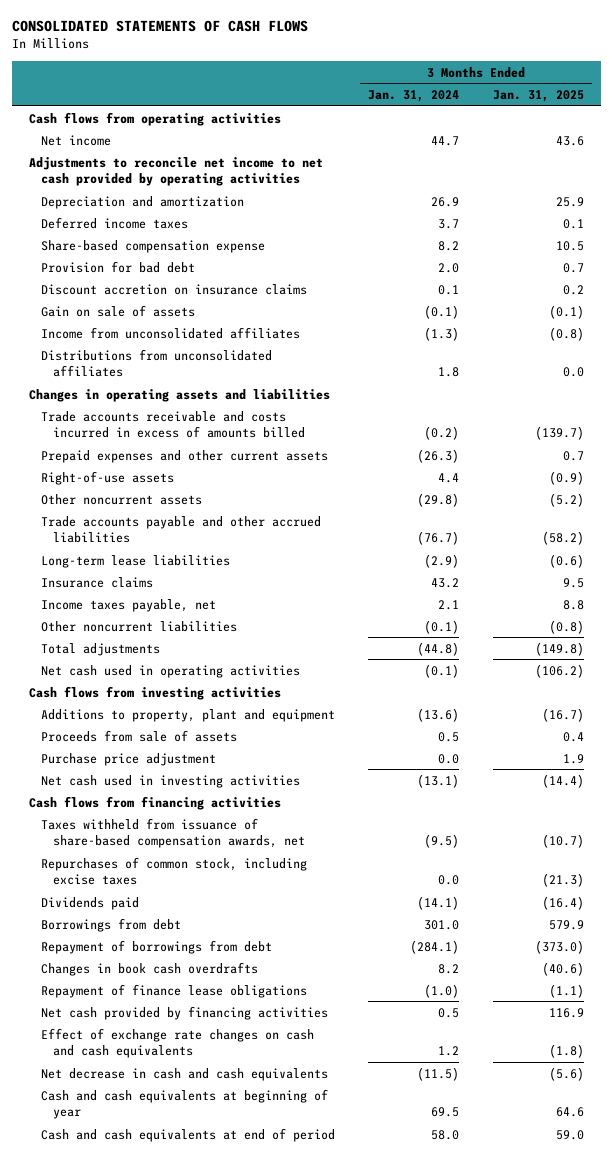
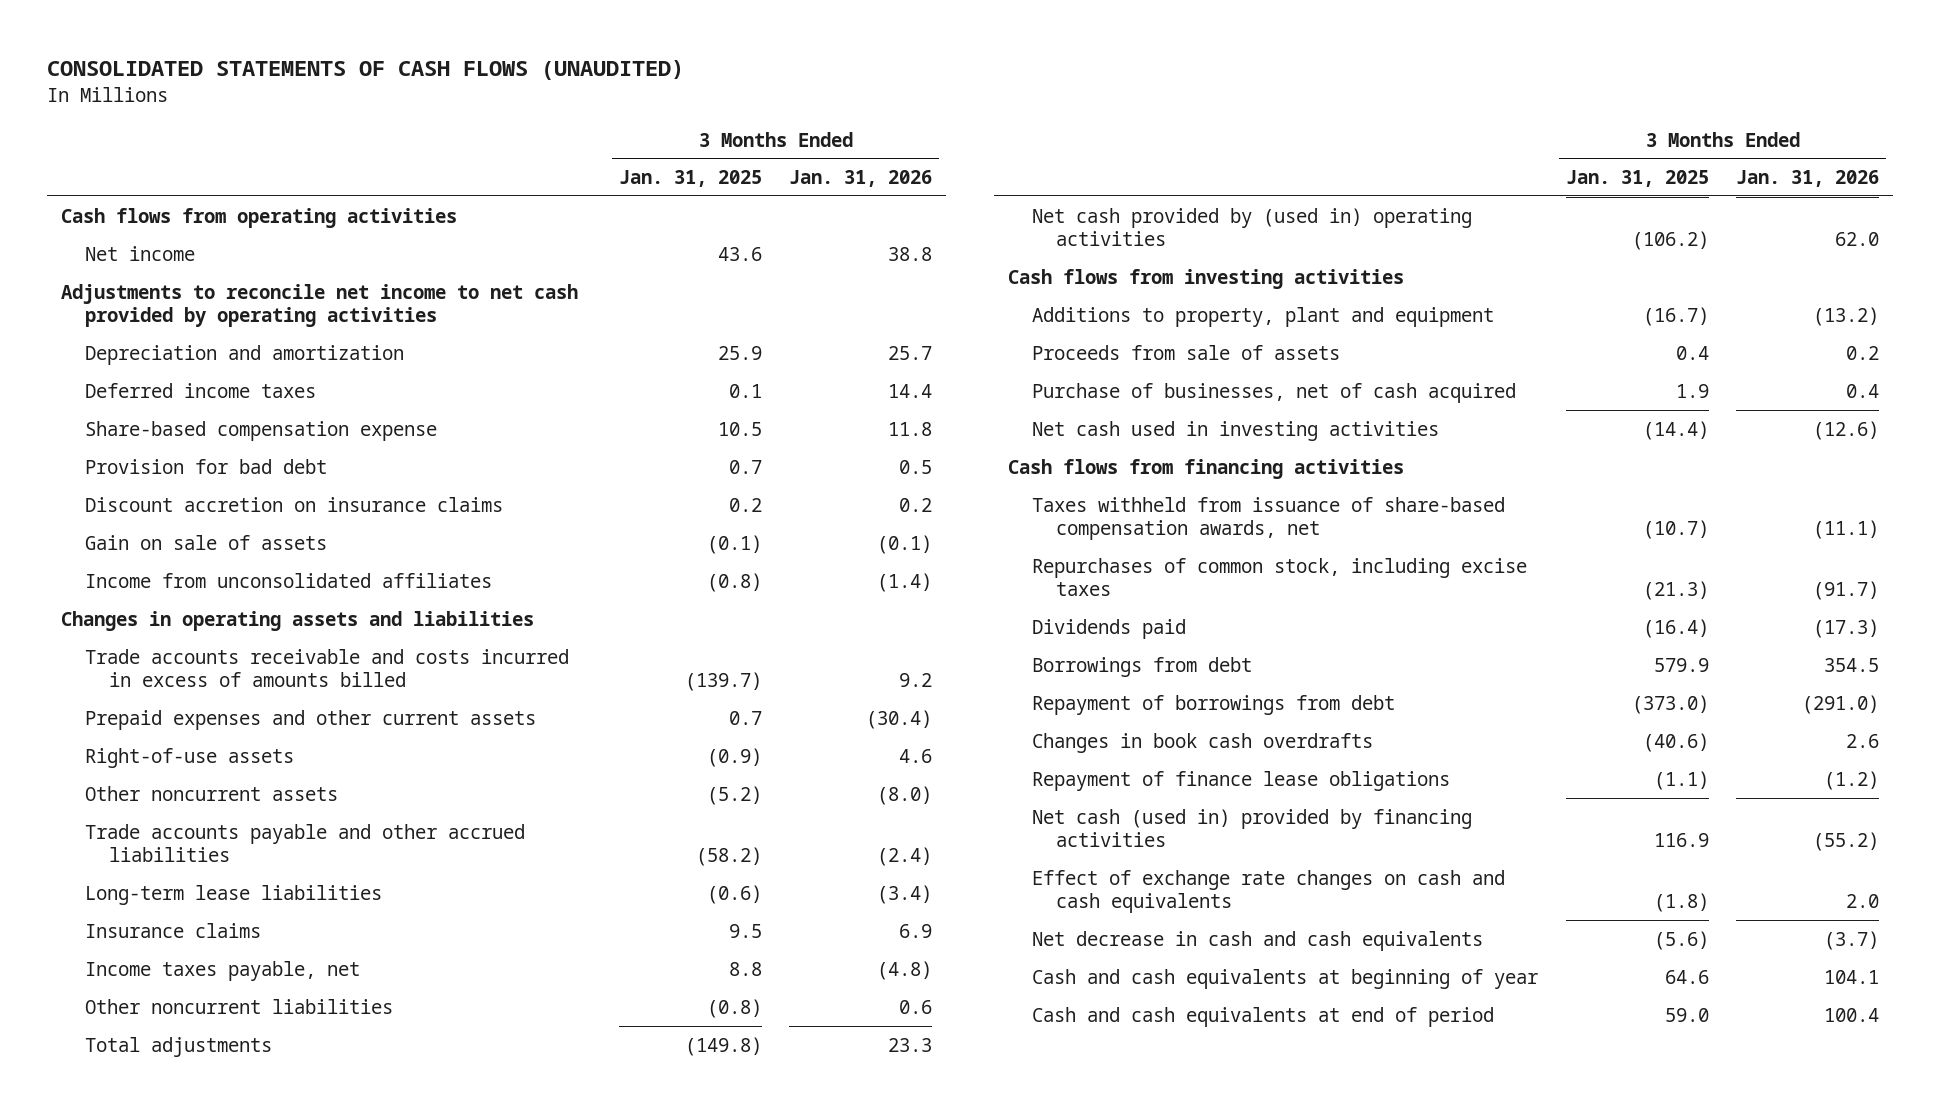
[11,20,308,33] CONSOLIDATED STATEMENTS OF CASH FLOWS -> [46,60,684,81] CONSOLIDATED STATEMENTS OF CASH FLOWS (UNAUDITED)
[368,89,460,102] Jan. 31, 2024 -> none
none -> [789,170,933,188] Jan. 31, 2026
[40,348,272,377] Distributions from unconsolidated affiliates -> none
[40,664,300,678] Net cash used in operating activities -> [1031,207,1472,247] Net cash provided by (used in) operating activities
[40,752,216,766] Purchase price adjustment -> none
none -> [1031,382,1516,403] Purchase of businesses, net of cash acquired
[40,1005,328,1020] Net cash provided by financing activities -> [1031,808,1472,848] Net cash (used in) provided by financing activities

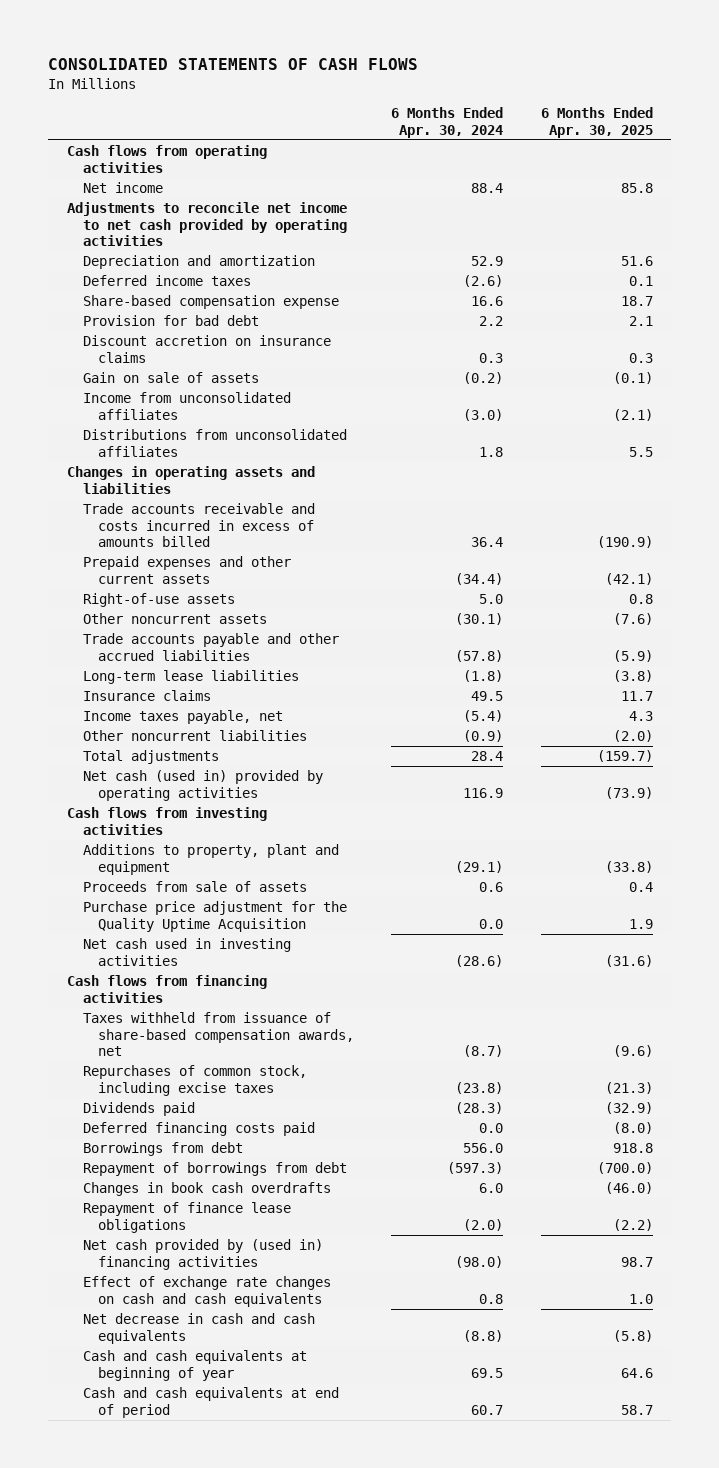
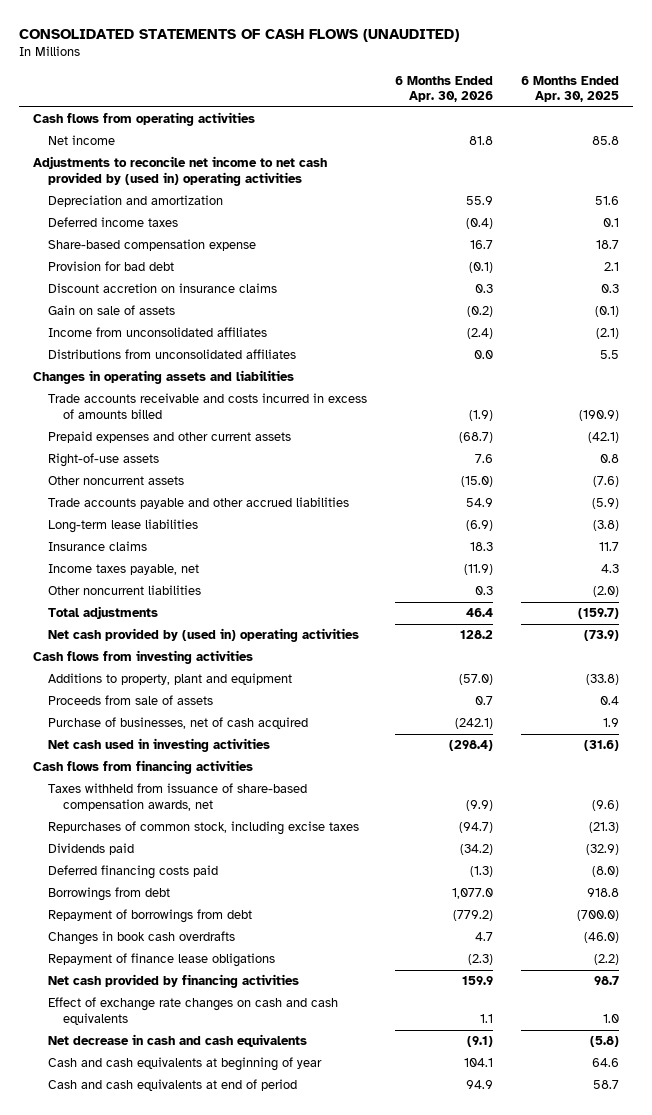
[48,57,419,70] CONSOLIDATED STATEMENTS OF CASH FLOWS -> [19,29,460,43] CONSOLIDATED STATEMENTS OF CASH FLOWS (UNAUDITED)
[391,106,504,138] 6 Months Ended Apr. 30, 2024 -> none
none -> [395,75,494,103] 6 Months Ended Apr. 30, 2026
[66,202,347,247] Adjustments to reconcile net income to net cash provided by operating activities -> [33,156,328,186] Adjustments to reconcile net income to net cash provided by (used in) operating activities
[82,770,323,801] Net cash (used in) provided by operating activities -> [48,628,360,643] Net cash provided by (used in) operating activities
[82,901,347,932] Purchase price adjustment for the Quality Uptime Acquisition -> none
none -> [48,717,309,730] Purchase of businesses, net of cash acquired
[82,1239,323,1270] Net cash provided by (used in) financing activities -> [48,974,300,989] Net cash provided by financing activities

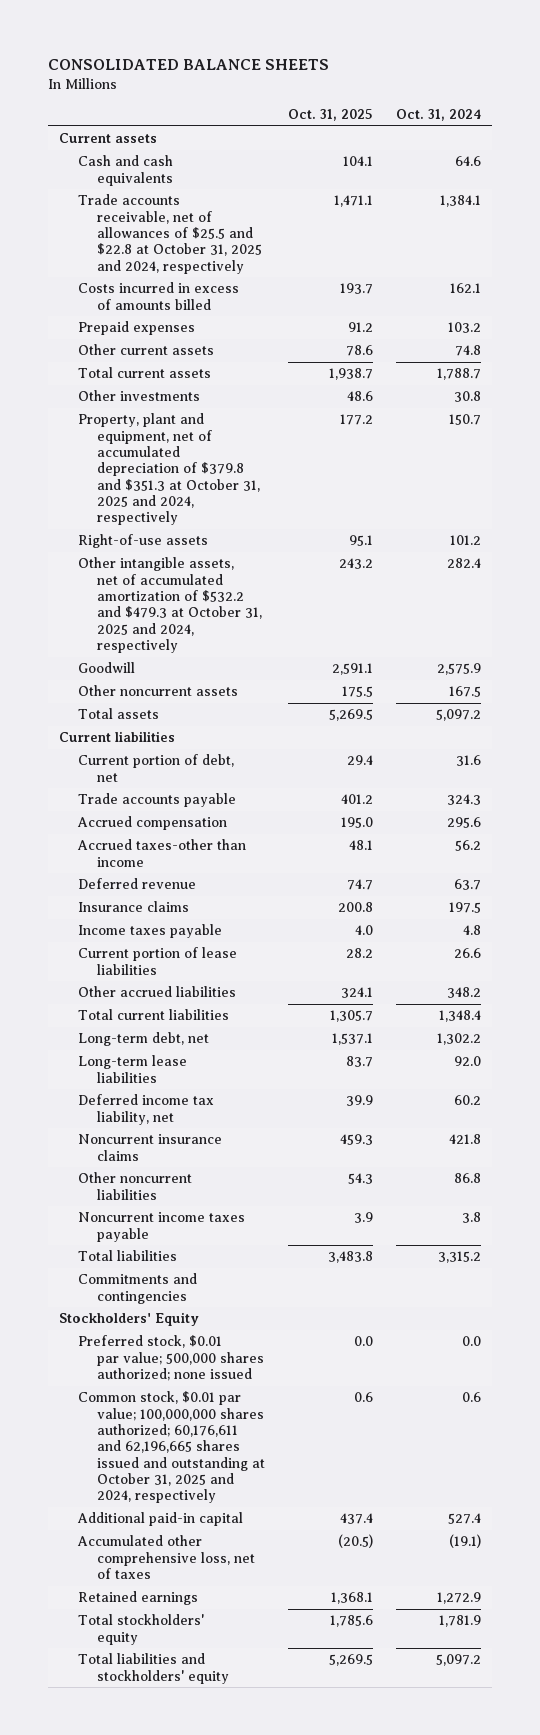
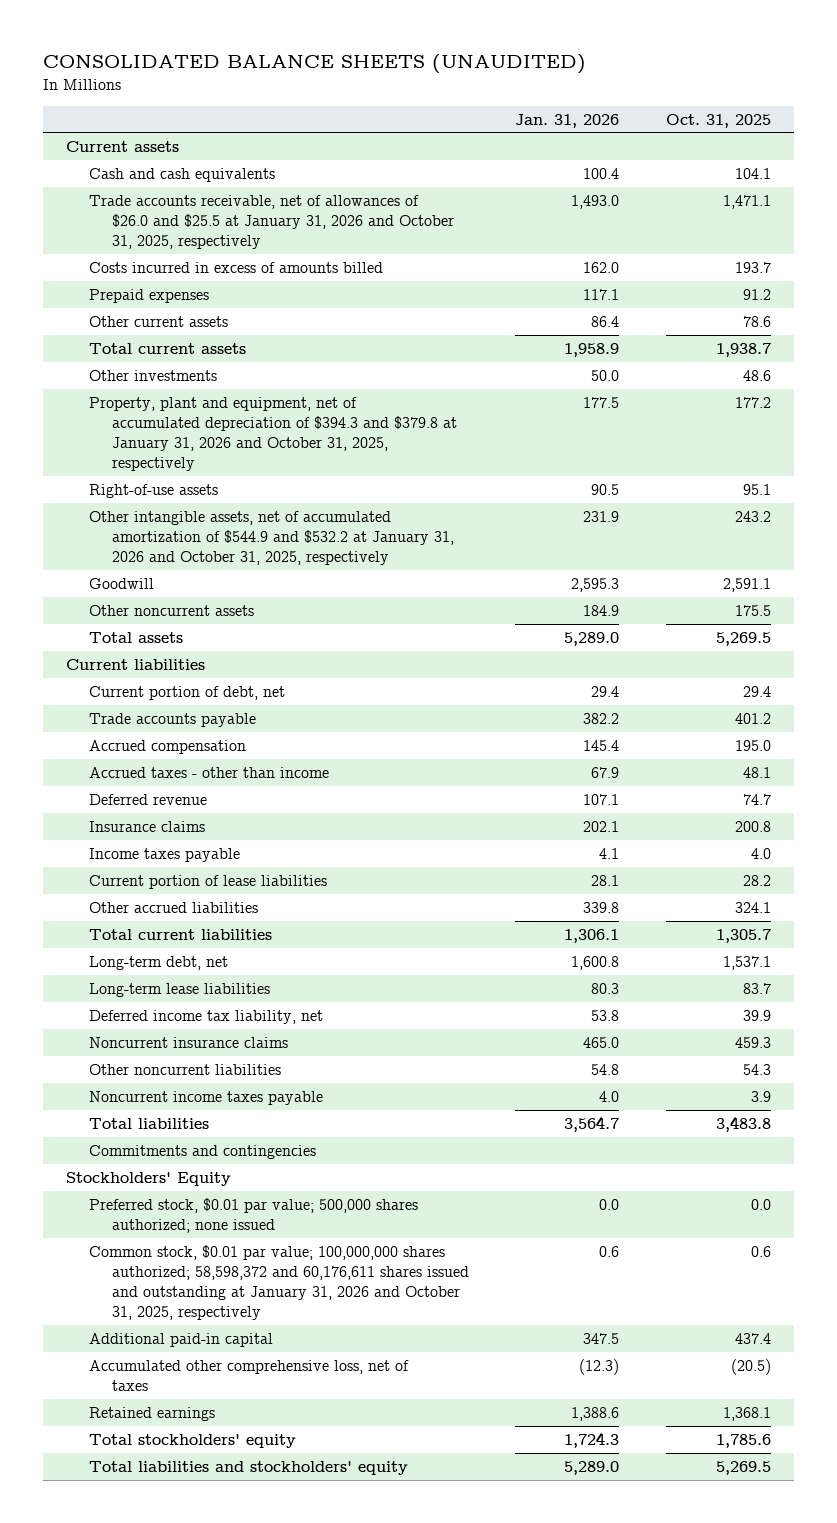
[48,58,330,70] CONSOLIDATED BALANCE SHEETS -> [43,54,587,75] CONSOLIDATED BALANCE SHEETS (UNAUDITED)
[395,108,481,121] Oct. 31, 2024 -> none
none -> [515,113,620,128] Jan. 31, 2026
[78,194,263,274] Trade accounts receivable, net of allowances of $25.5 and $22.8 at October 31, 2025 and 2024, respectively -> [89,194,455,249] Trade accounts receivable, net of allowances of $26.0 and $25.5 at January 31, 2026 and October 31, 2025, respectively
[78,413,261,526] Property, plant and equipment, net of accumulated depreciation of $379.8 and $351.3 at October 31, 2025 and 2024, respectively -> [89,396,458,472] Property, plant and equipment, net of accumulated depreciation of $394.3 and $379.8 at January 31, 2026 and October 31, 2025, respectively
[78,557,263,653] Other intangible assets, net of accumulated amortization of $532.2 and $479.3 at October 31, 2025 and 2024, respectively -> [89,510,455,565] Other intangible assets, net of accumulated amortization of $544.9 and $532.2 at January 31, 2026 and October 31, 2025, respectively
[77,839,247,867] Accrued taxes-other than income -> [89,766,330,778] Accrued taxes - other than income
[78,1391,266,1504] Common stock, $0.01 par value; 100,000,000 shares authorized; 60,176,611 and 62,196,665 shares issued and outstanding at October 31, 2025 and 2024, respectively -> [89,1244,470,1321] Common stock, $0.01 par value; 100,000,000 shares authorized; 58,598,372 and 60,176,611 shares issued and outstanding at January 31, 2026 and October 31, 2025, respectively

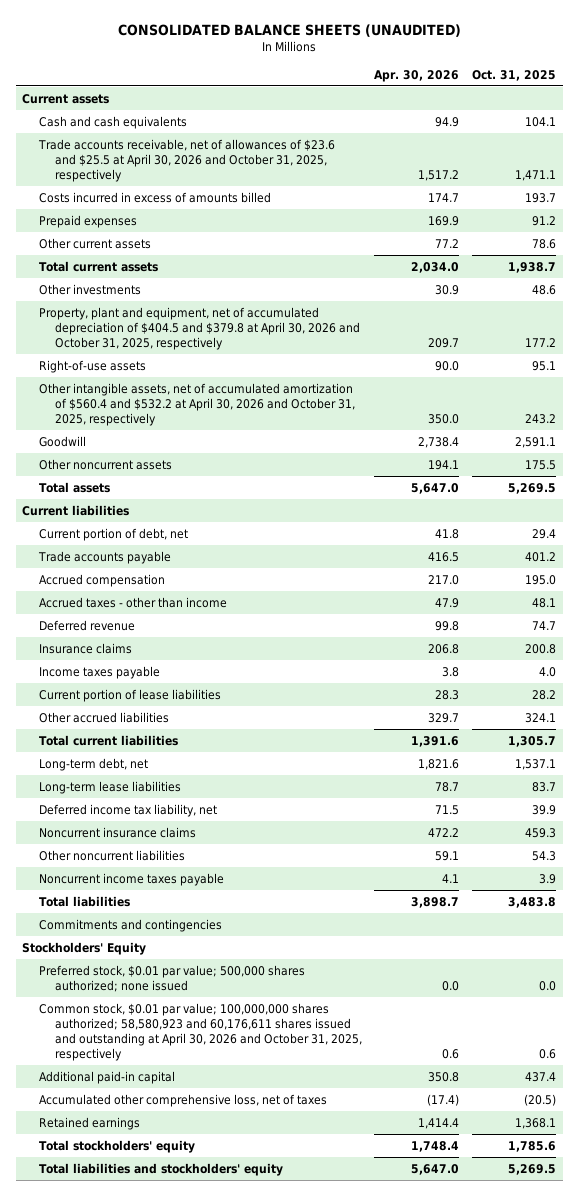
[515,113,620,128] Jan. 31, 2026 -> none
none -> [374,69,460,82] Apr. 30, 2026
[89,194,455,249] Trade accounts receivable, net of allowances of $26.0 and $25.5 at January 31, 2026 and October 31, 2025, respectively -> [37,138,335,182] Trade accounts receivable, net of allowances of $23.6 and $25.5 at April 30, 2026 and October 31, 2025, respectively
[89,396,458,472] Property, plant and equipment, net of accumulated depreciation of $394.3 and $379.8 at January 31, 2026 and October 31, 2025, respectively -> [38,306,360,350] Property, plant and equipment, net of accumulated depreciation of $404.5 and $379.8 at April 30, 2026 and October 31, 2025, respectively
[89,510,455,565] Other intangible assets, net of accumulated amortization of $544.9 and $532.2 at January 31, 2026 and October 31, 2025, respectively -> [38,382,355,426] Other intangible assets, net of accumulated amortization of $560.4 and $532.2 at April 30, 2026 and October 31, 2025, respectively
[89,1244,470,1321] Common stock, $0.01 par value; 100,000,000 shares authorized; 58,598,372 and 60,176,611 shares issued and outstanding at January 31, 2026 and October 31, 2025, respectively -> [38,1002,362,1061] Common stock, $0.01 par value; 100,000,000 shares authorized; 58,580,923 and 60,176,611 shares issued and outstanding at April 30, 2026 and October 31, 2025, respectively

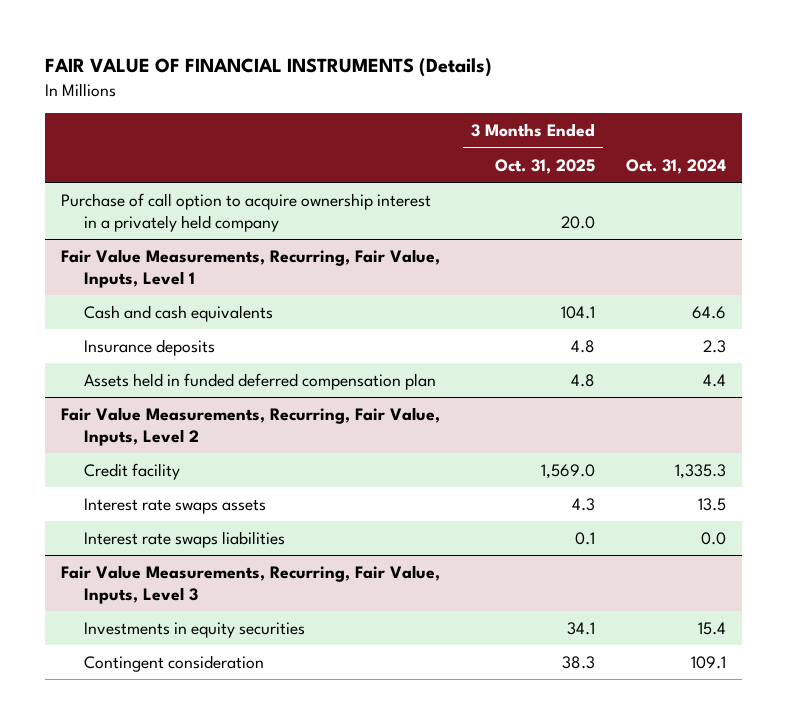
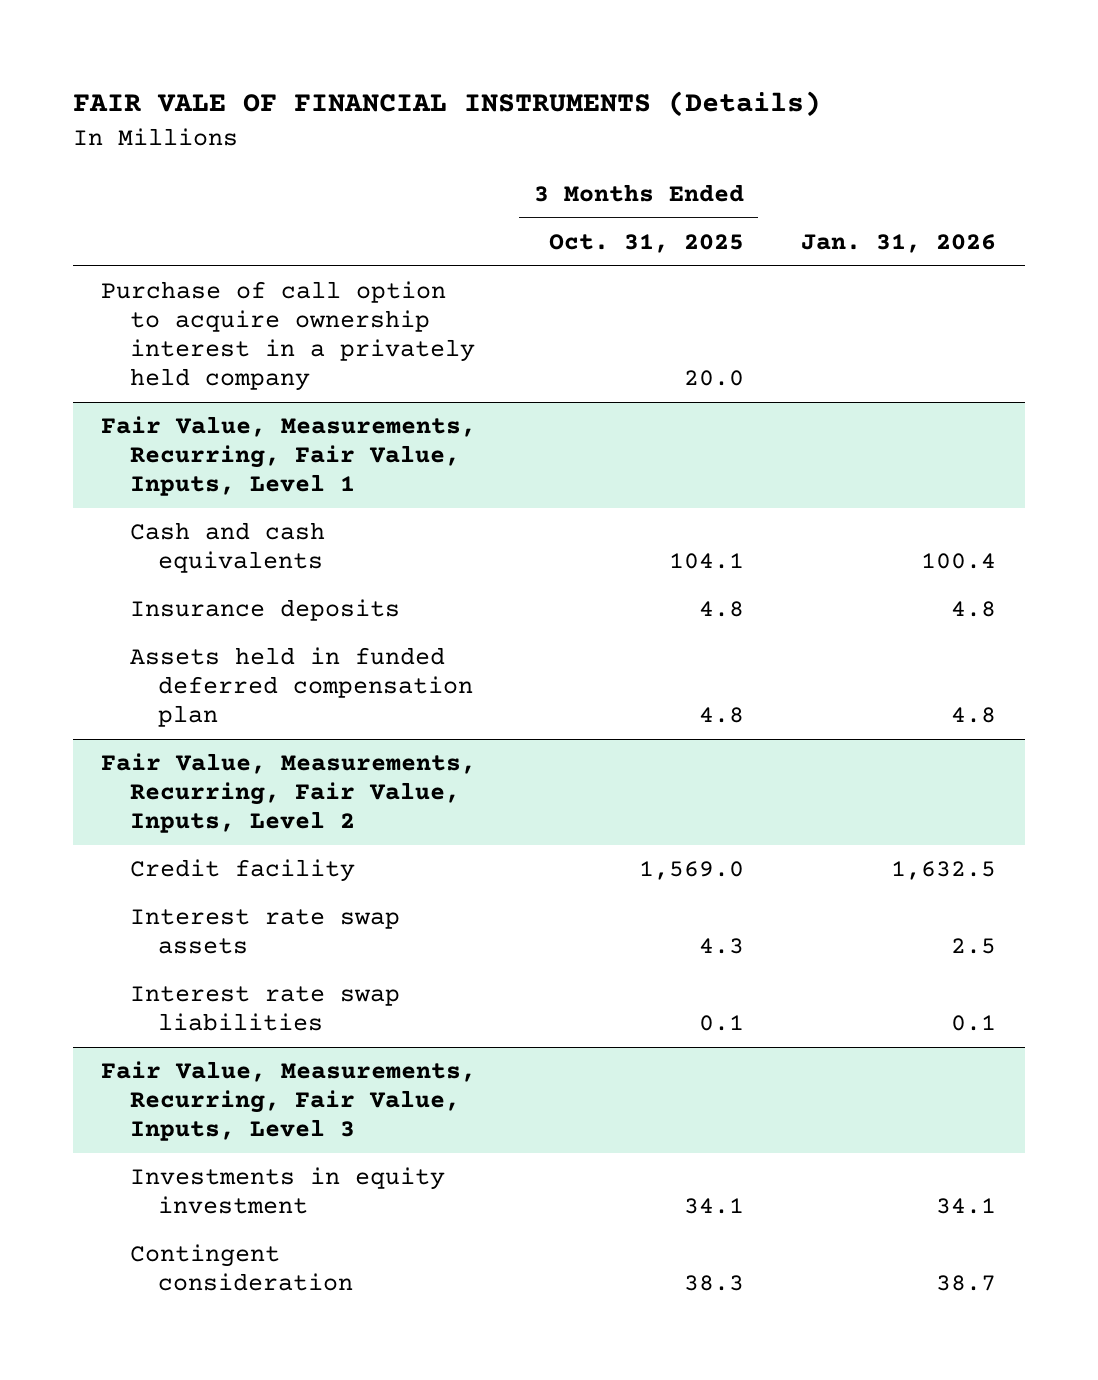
[44,58,492,78] FAIR VALUE OF FINANCIAL INSTRUMENTS (Details) -> [72,91,821,118] FAIR VALE OF FINANCIAL INSTRUMENTS (Details)
[626,158,727,174] Oct. 31, 2024 -> none
none -> [801,234,997,254] Jan. 31, 2026
[60,248,440,288] Fair Value Measurements, Recurring, Fair Value, Inputs, Level 1 -> [101,416,477,497] Fair Value, Measurements, Recurring, Fair Value, Inputs, Level 1
[60,406,440,446] Fair Value Measurements, Recurring, Fair Value, Inputs, Level 2 -> [101,753,477,834] Fair Value, Measurements, Recurring, Fair Value, Inputs, Level 2
[83,497,266,514] Interest rate swaps assets -> [129,909,400,955] Interest rate swap assets
[83,530,285,548] Interest rate swaps liabilities -> [129,986,400,1032] Interest rate swap liabilities
[60,564,440,604] Fair Value Measurements, Recurring, Fair Value, Inputs, Level 3 -> [101,1061,477,1142] Fair Value, Measurements, Recurring, Fair Value, Inputs, Level 3
[83,621,305,638] Investments in equity securities -> [129,1167,445,1215] Investments in equity investment

